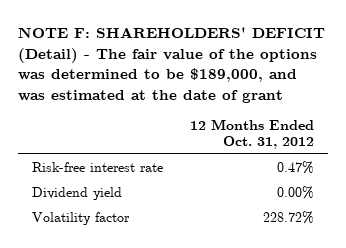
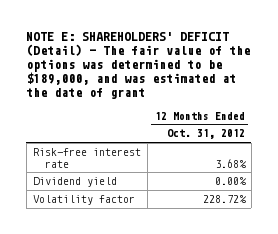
[17,27,325,103] NOTE F: SHAREHOLDERS' DEFICIT (Detail) - The fair value of the options was determined to be $189,000, and was estimated at the date of grant -> [26,31,251,100] NOTE E: SHAREHOLDERS' DEFICIT (Detail) - The fair value of the options was determined to be $189,000, and was estimated at the date of grant
[277,160,315,174] 0.47% -> [214,158,247,168] 3.68%

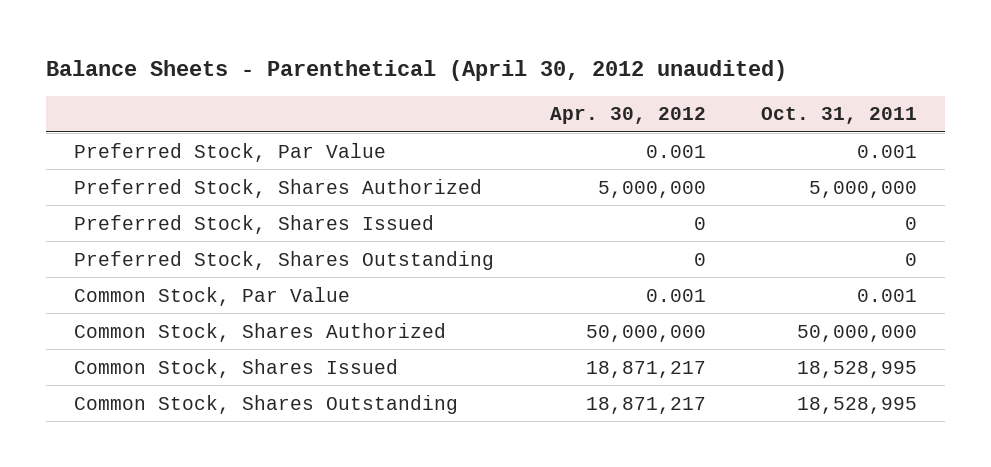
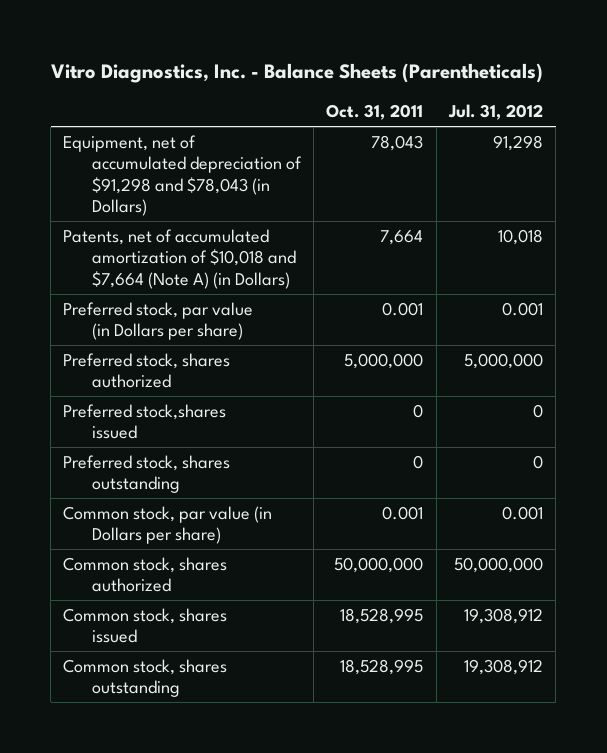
[46,60,788,82] Balance Sheets - Parenthetical (April 30, 2012 unaudited) -> [50,63,543,84] Vitro Diagnostics, Inc. - Balance Sheets (Parentheticals)
[549,107,706,125] Apr. 30, 2012 -> none
none -> [448,104,544,121] Jul. 31, 2012
none -> [63,134,302,216] Equipment, net of accumulated depreciation of $91,298 and $78,043 (in Dollars)
none -> [63,228,296,289] Patents, net of accumulated amortization of $10,018 and $7,664 (Note A) (in Dollars)
[74,142,387,162] Preferred Stock, Par Value -> [63,301,254,341] Preferred stock, par value (in Dollars per share)
[74,178,483,198] Preferred Stock, Shares Authorized -> [63,352,231,389] Preferred stock, shares authorized
[74,214,435,234] Preferred Stock, Shares Issued -> [63,403,227,440] Preferred stock,shares issued
[74,250,495,270] Preferred Stock, Shares Outstanding -> [63,454,231,494] Preferred stock, shares outstanding
[74,286,351,306] Common Stock, Par Value -> [63,505,273,545] Common stock, par value (in Dollars per share)
[74,322,447,342] Common Stock, Shares Authorized -> [63,556,228,593] Common stock, shares authorized
[74,358,399,378] Common Stock, Shares Issued -> [63,607,228,644] Common stock, shares issued
[74,394,459,414] Common Stock, Shares Outstanding -> [63,658,228,698] Common stock, shares outstanding

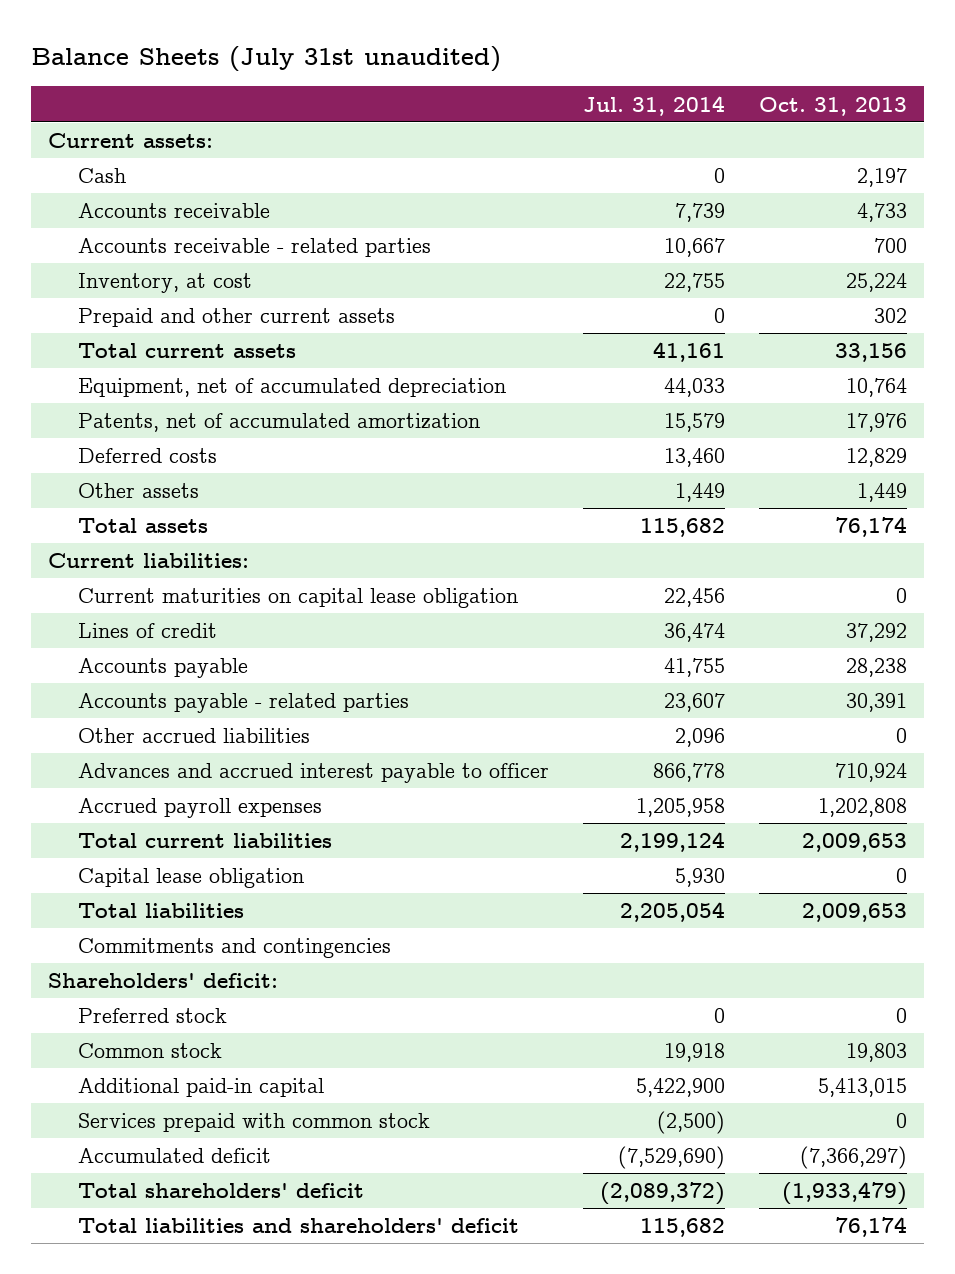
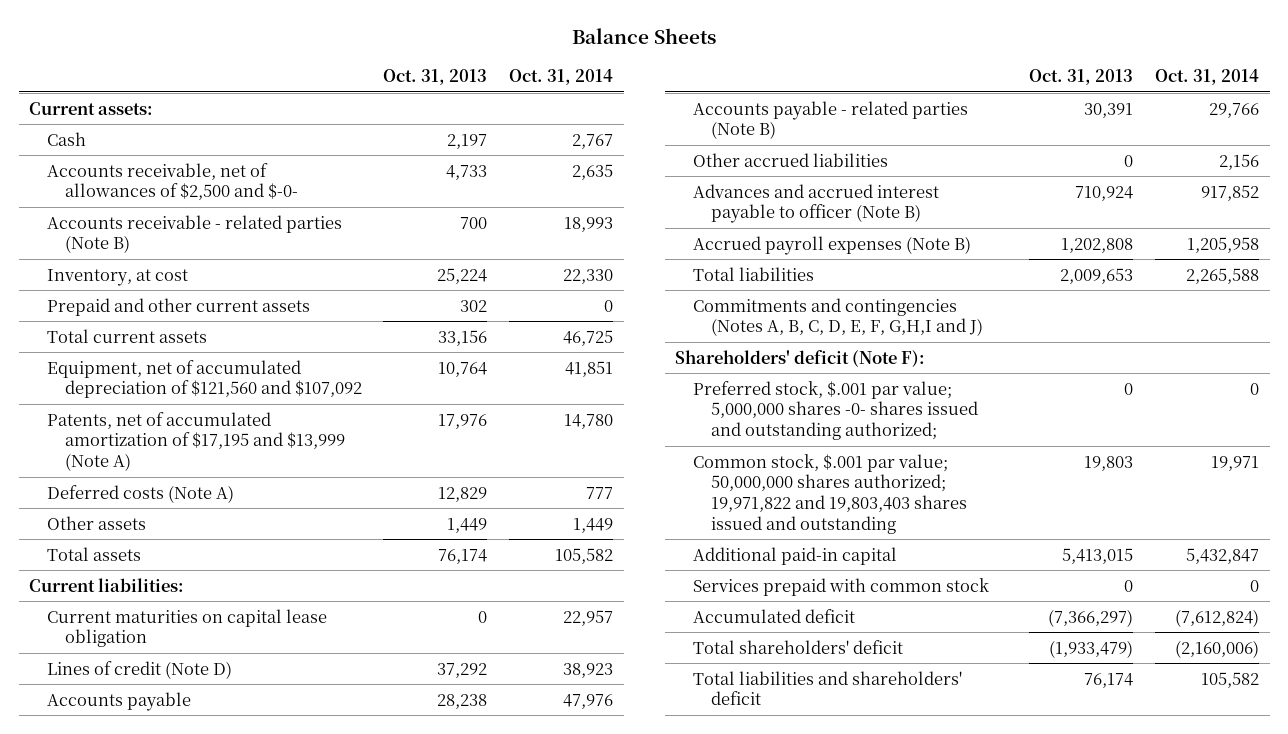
[31,45,502,72] Balance Sheets (July 31st unaudited) -> [572,28,717,45] Balance Sheets
[582,95,725,116] Jul. 31, 2014 -> none
none -> [508,69,613,86] Oct. 31, 2014
[77,203,270,219] Accounts receivable -> [47,162,298,201] Accounts receivable, net of allowances of $2,500 and $-0-
[77,238,431,258] Accounts receivable - related parties -> [47,214,343,254] Accounts receivable - related parties (Note B)
[77,378,506,398] Equipment, net of accumulated depreciation -> [47,359,362,399] Equipment, net of accumulated depreciation of $121,560 and $107,092
[77,413,480,433] Patents, net of accumulated amortization -> [47,411,345,472] Patents, net of accumulated amortization of $17,195 and $13,999 (Note A)
[77,448,217,464] Deferred costs -> [47,484,235,503] Deferred costs (Note A)
[77,623,217,639] Lines of credit -> [47,660,233,679] Lines of credit (Note D)
[77,693,409,714] Accounts payable - related parties -> [693,100,969,140] Accounts payable - related parties (Note B)
[77,833,332,849] Total current liabilities -> none
[77,868,304,889] Capital lease obligation -> none
[77,763,549,784] Advances and accrued interest payable to officer -> [693,183,940,224] Advances and accrued interest payable to officer (Note B)
[77,798,322,819] Accrued payroll expenses -> [693,235,972,255] Accrued payroll expenses (Note B)
[77,938,391,959] Commitments and contingencies -> [693,297,983,337] Commitments and contingencies (Notes A, B, C, D, E, F, G,H,I and J)
[48,973,279,989] Shareholders' deficit: -> [675,349,926,367] Shareholders' deficit (Note F):
[77,1008,227,1024] Preferred stock -> [693,380,978,441] Preferred stock, $.001 par value; 5,000,000 shares -0- shares issued and outstanding authorized;
[77,1043,222,1059] Common stock -> [693,453,967,534] Common stock, $.001 par value; 50,000,000 shares authorized; 19,971,822 and 19,803,403 shares issued and outstanding

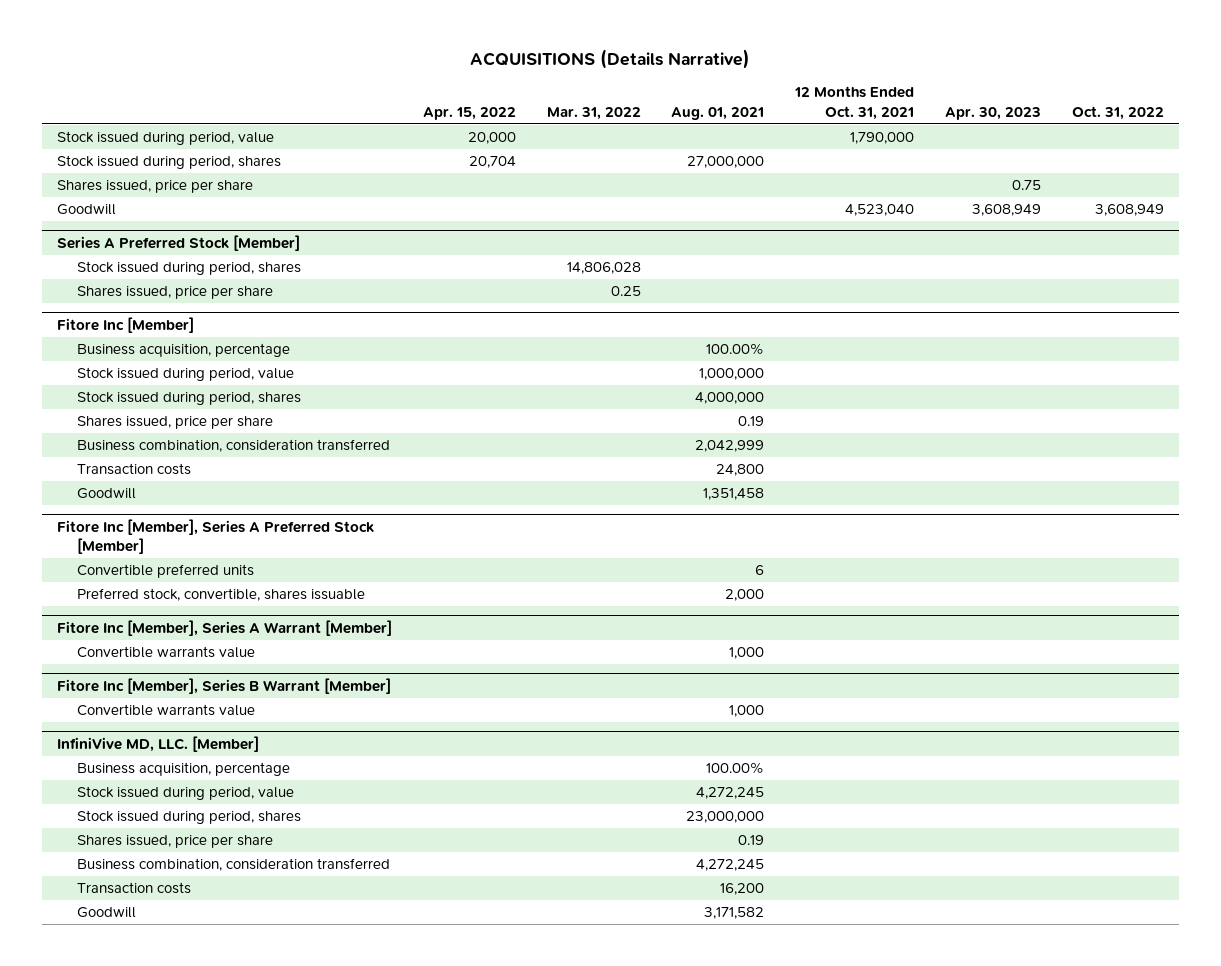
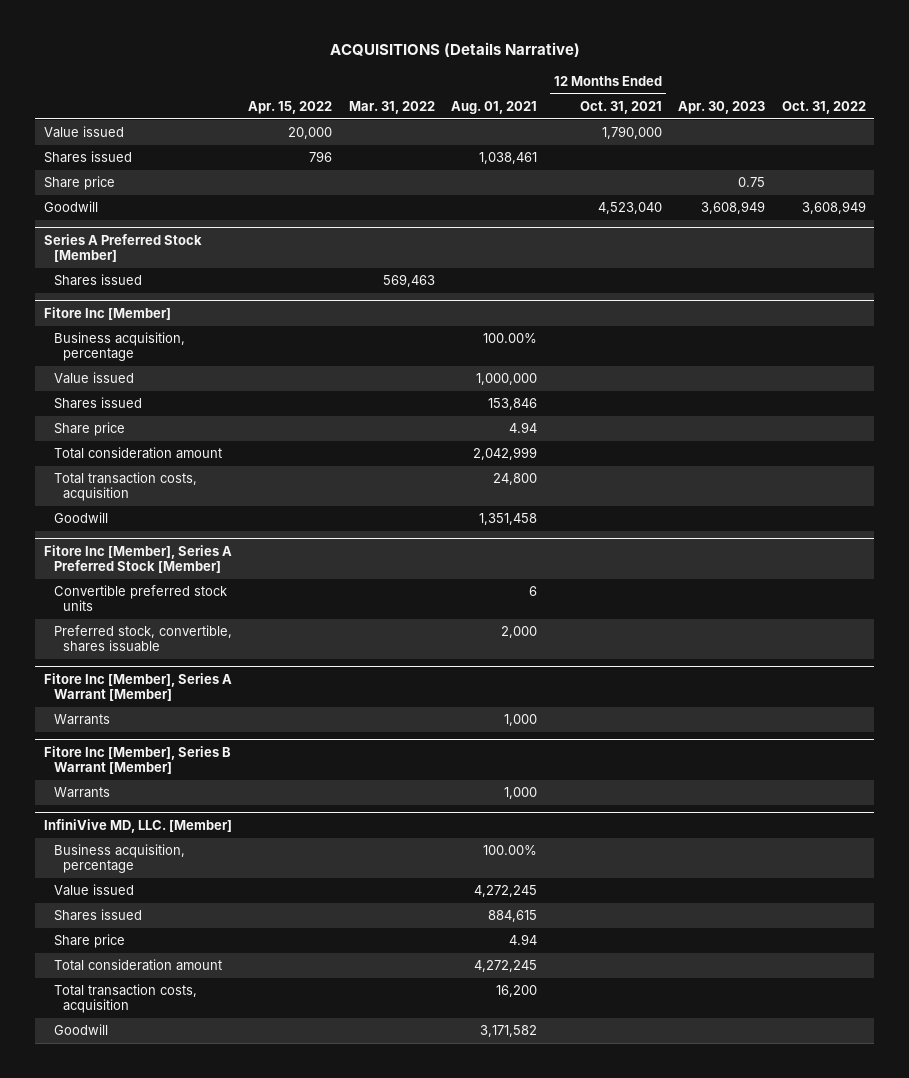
[56,131,274,146] Stock issued during period, value -> [43,126,124,139] Value issued
[56,155,281,170] Stock issued during period, shares -> [43,151,132,164] Shares issued
[468,156,516,169] 20,704 -> [309,151,333,163] 796
[687,156,765,169] 27,000,000 -> [479,152,538,165] 1,038,461
[56,180,253,194] Shares issued, price per share -> [43,176,115,191] Share price
[77,286,274,300] Shares issued, price per share -> none
[77,261,302,276] Stock issued during period, shares -> [53,274,142,287] Shares issued
[566,262,641,275] 14,806,028 -> [382,274,435,288] 569,463
[77,367,295,382] Stock issued during period, value -> [53,372,134,385] Value issued
[77,391,302,406] Stock issued during period, shares -> [53,397,142,410] Shares issued
[695,392,765,405] 4,000,000 -> [488,398,538,411] 153,846
[77,416,274,430] Shares issued, price per share -> [53,422,125,437] Share price
[738,416,765,427] 0.19 -> [509,422,538,434] 4.94
[77,439,391,453] Business combination, consideration transferred -> [53,447,222,460] Total consideration amount
[77,463,192,476] Transaction costs -> [53,472,197,502] Total transaction costs, acquisition
[77,564,255,579] Convertible preferred units -> [53,585,227,612] Convertible preferred stock units
[77,646,256,659] Convertible warrants value -> [53,714,110,726] Warrants
[77,704,256,717] Convertible warrants value -> [53,787,110,799] Warrants
[77,786,295,801] Stock issued during period, value -> [53,884,134,897] Value issued
[77,810,302,825] Stock issued during period, shares -> [53,909,142,922] Shares issued
[686,811,765,824] 23,000,000 -> [488,910,538,923] 884,615
[77,835,274,849] Shares issued, price per share -> [53,934,125,949] Share price
[738,835,765,846] 0.19 -> [509,934,538,946] 4.94
[77,858,391,872] Business combination, consideration transferred -> [53,959,222,972] Total consideration amount
[77,882,192,895] Transaction costs -> [53,984,197,1014] Total transaction costs, acquisition

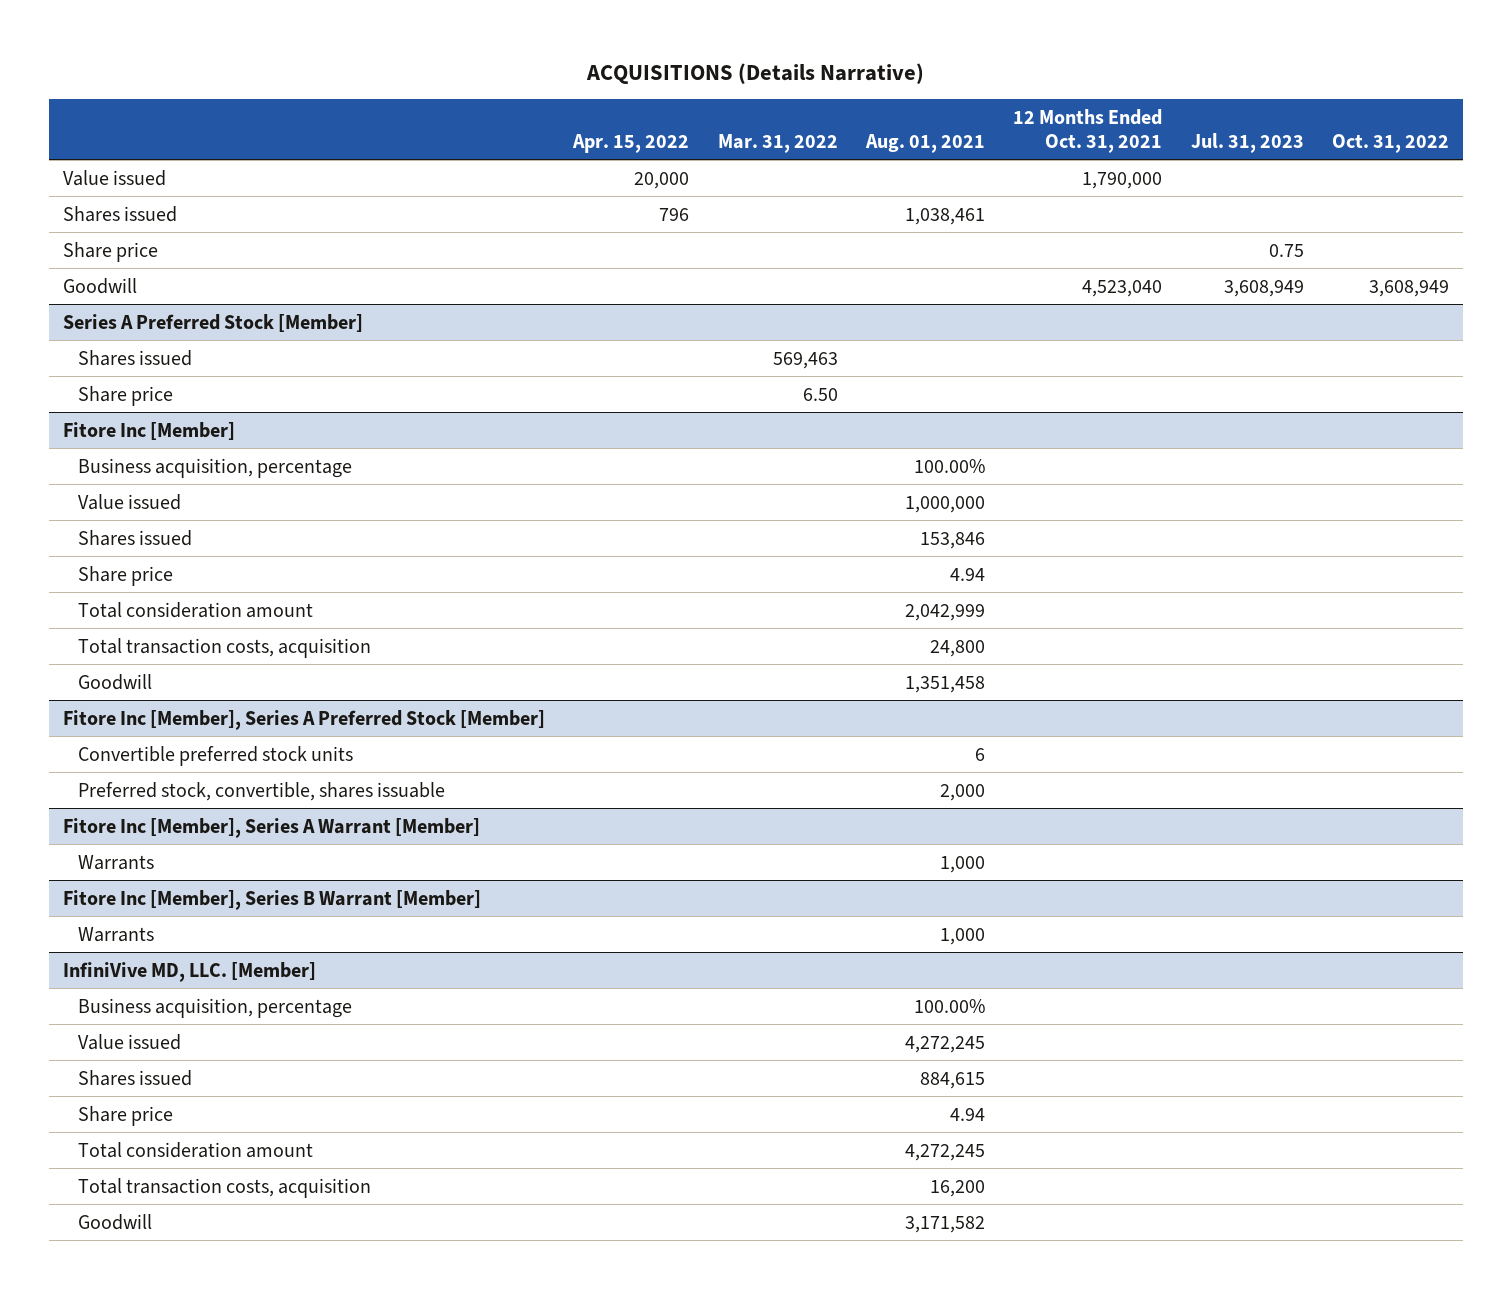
[678,100,766,114] Apr. 30, 2023 -> none
none -> [1190,132,1304,153] Jul. 31, 2023
none -> [78,385,174,406] Share price

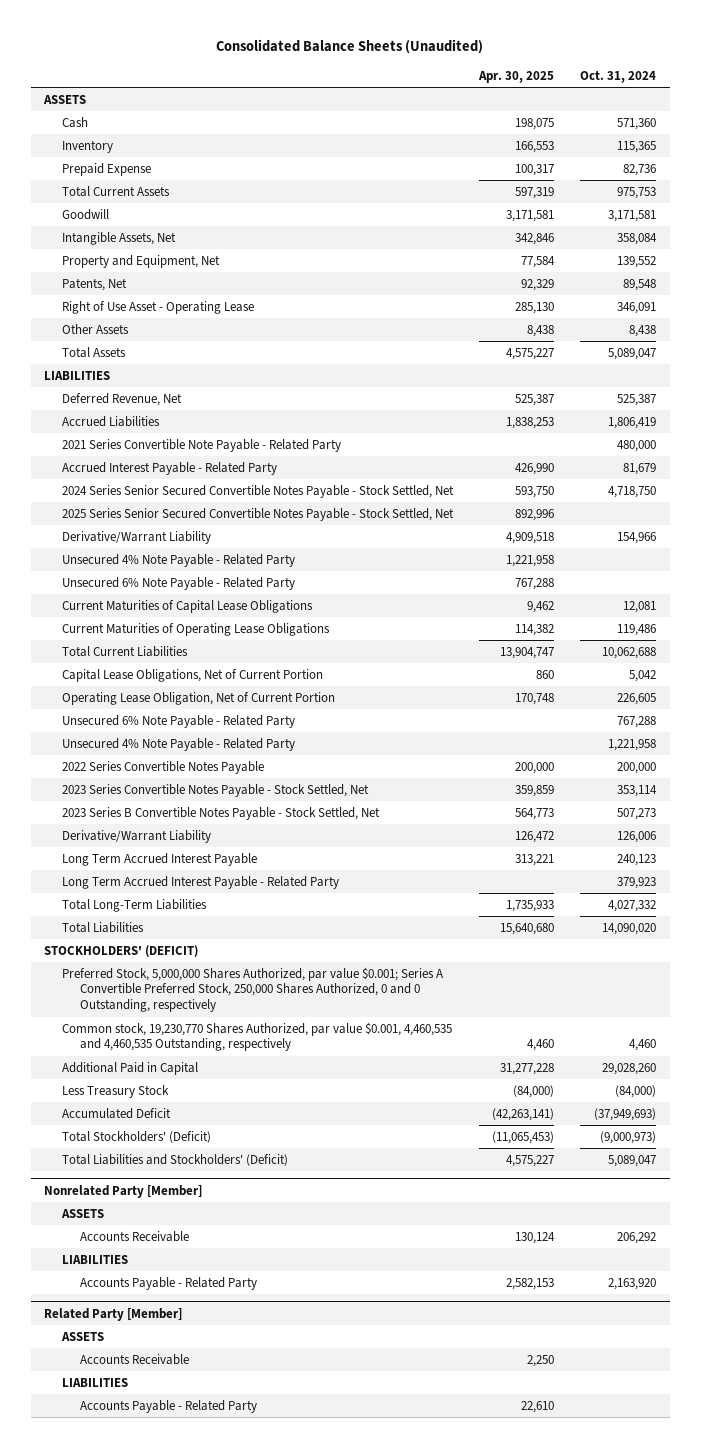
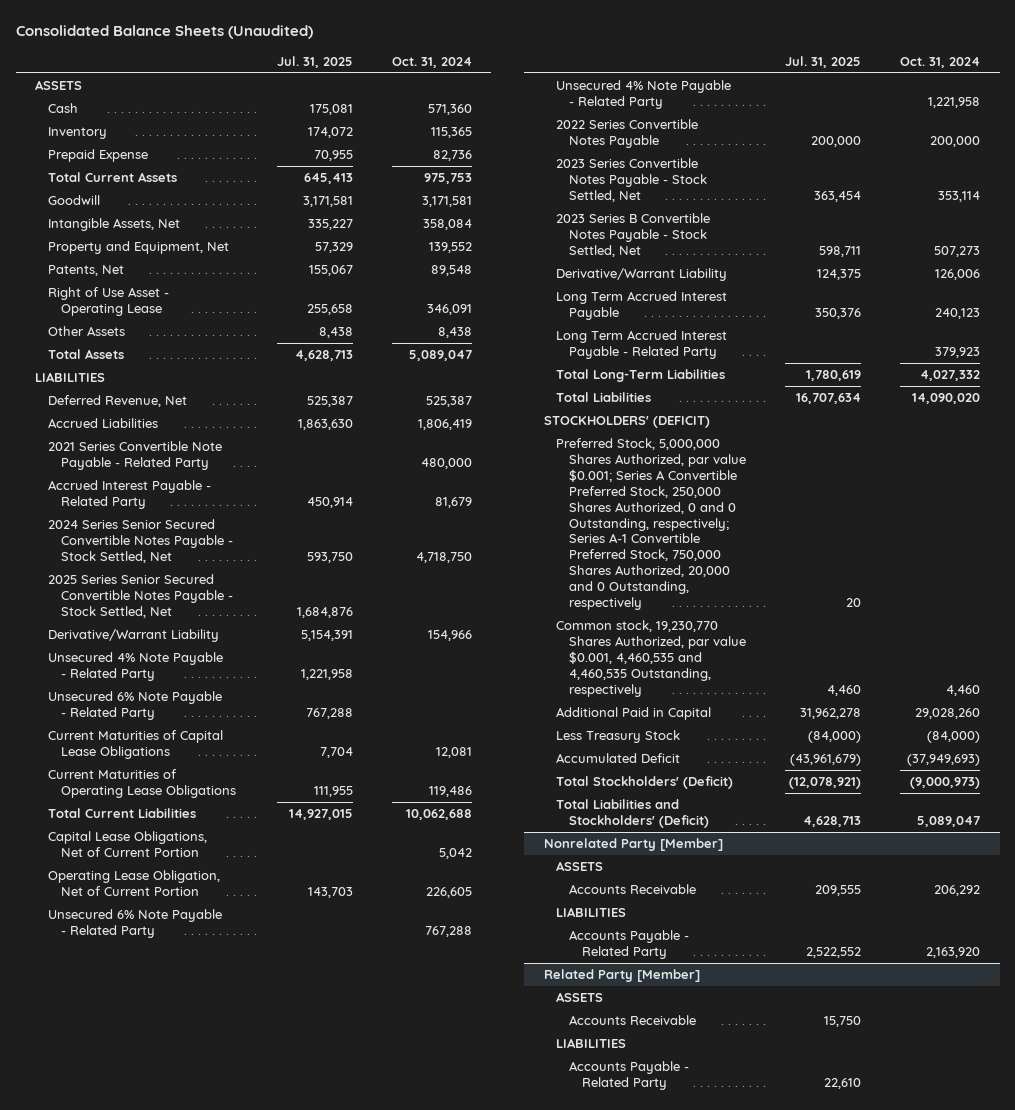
[478,70,555,83] Apr. 30, 2025 -> none
none -> [276,55,353,68] Jul. 31, 2025
[62,966,445,1013] Preferred Stock, 5,000,000 Shares Authorized, par value $0.001; Series A Convertible Preferred Stock, 250,000 Shares Authorized, 0 and 0 Outstanding, respectively -> [556,438,747,610] Preferred Stock, 5,000,000 Shares Authorized, par value $0.001; Series A Convertible Preferred Stock, 250,000 Shares Authorized, 0 and 0 Outstanding, respectively; Series A-1 Convertible Preferred Stock, 750,000 Shares Authorized, 20,000 and 0 Outstanding, respectively

